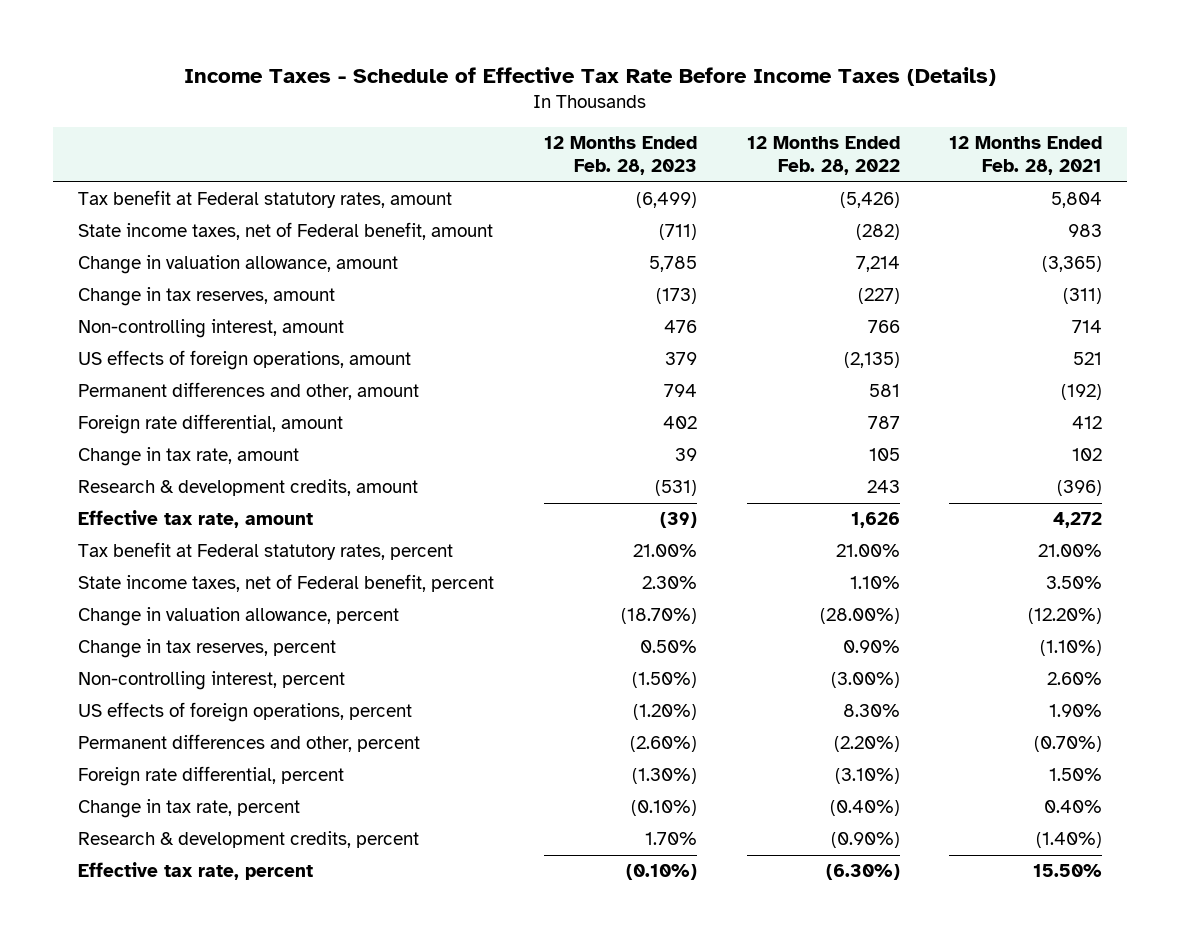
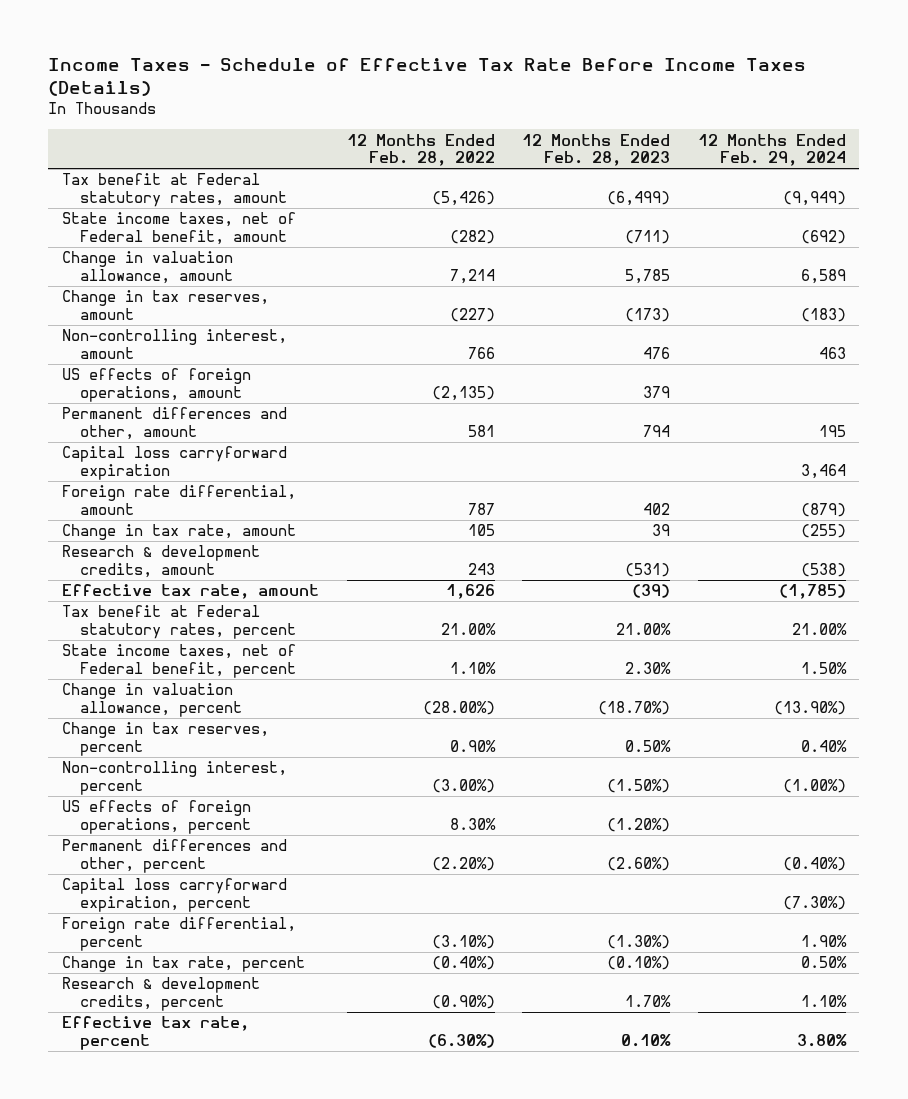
[949,136,1103,176] 12 Months Ended Feb. 28, 2021 -> none
none -> [697,133,846,167] 12 Months Ended Feb. 29, 2024
none -> [62,446,288,481] Capital loss carryforward expiration
none -> [62,878,288,913] Capital loss carryforward expiration, percent
[625,864,697,881] (0.10%) -> [621,1034,672,1048] 0.10%

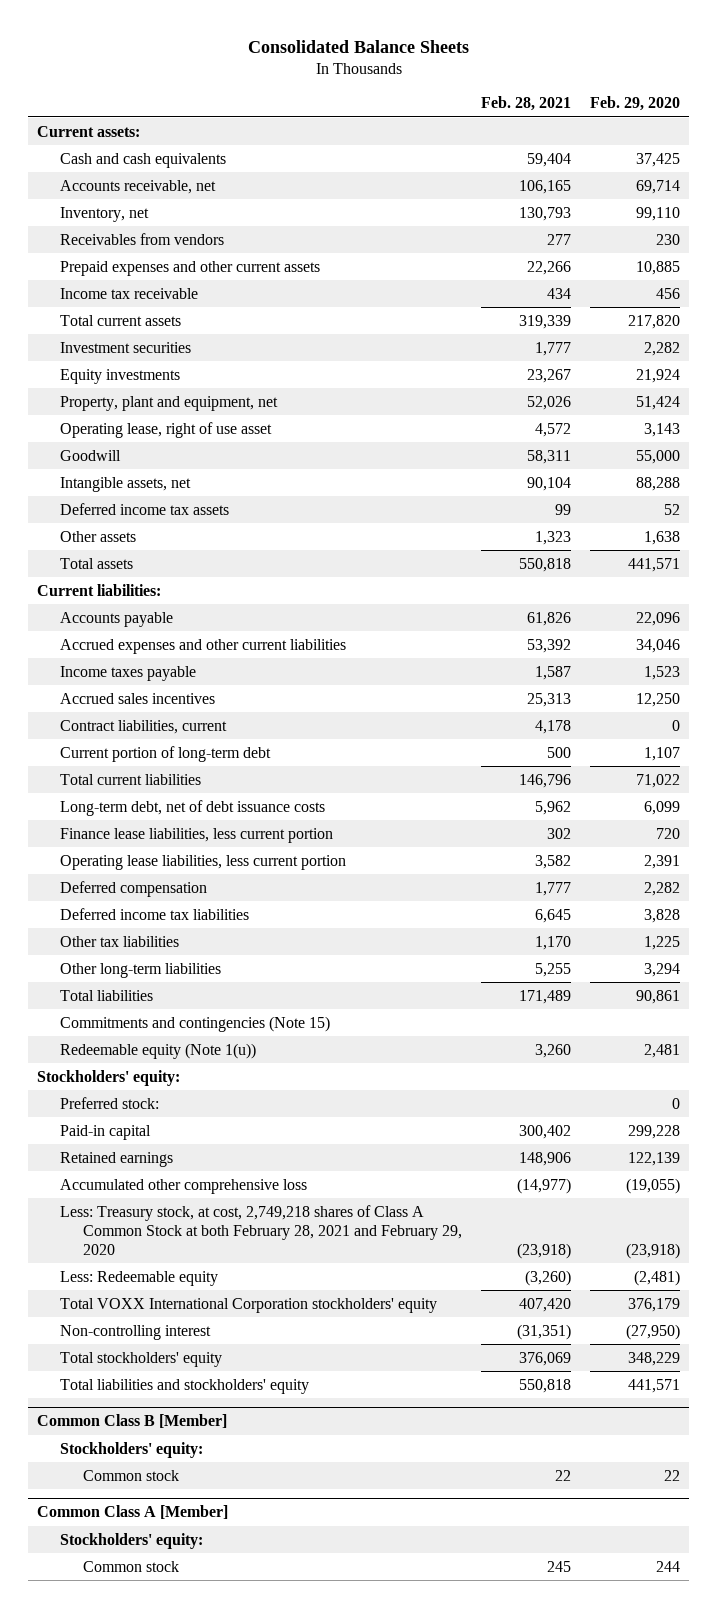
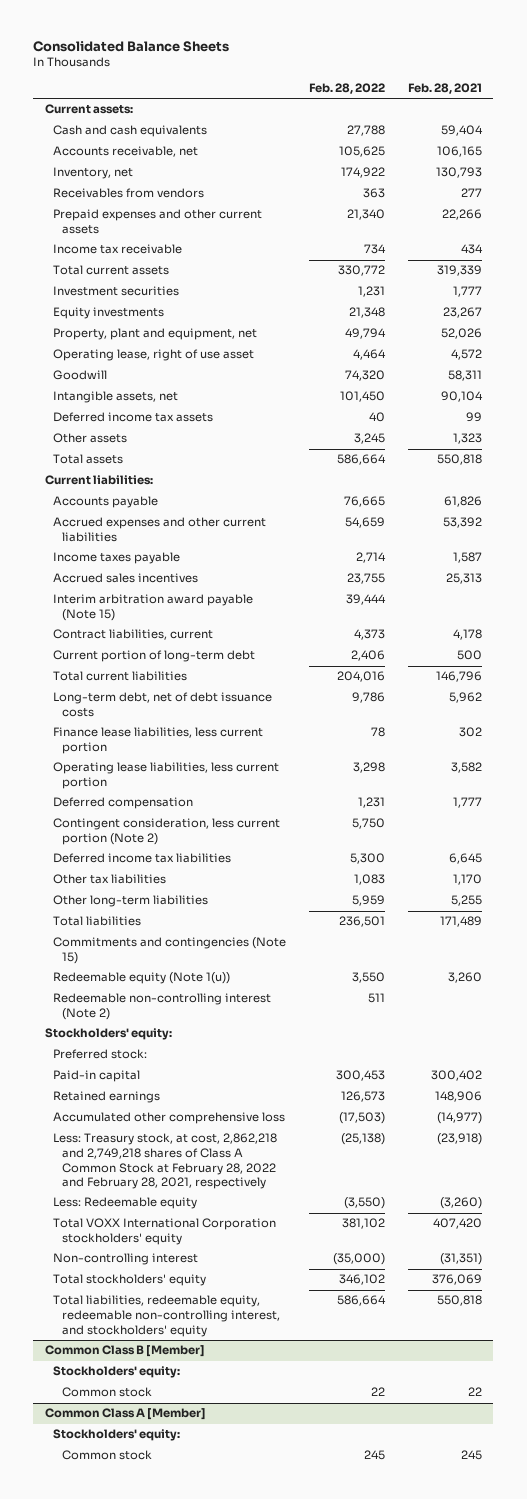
[589,96,680,112] Feb. 29, 2020 -> none
none -> [308,83,385,95] Feb. 28, 2022
none -> [53,594,254,622] Interim arbitration award payable (Note 15)
none -> [53,818,281,846] Contingent consideration, less current portion (Note 2)
none -> [53,993,272,1021] Redeemable non-controlling interest (Note 2)
[60,1204,463,1255] Less: Treasury stock, at cost, 2,749,218 shares of Class A Common Stock at both February 28, 2021 and February 29, 2020 -> [53,1133,278,1190] Less: Treasury stock, at cost, 2,862,218 and 2,749,218 shares of Class A Common Stock at February 28, 2022 and February 28, 2021, respectively
[60,1378,310,1394] Total liabilities and stockholders' equity -> [53,1295,280,1337] Total liabilities, redeemable equity, redeemable non-controlling interest, and stockholders' equity

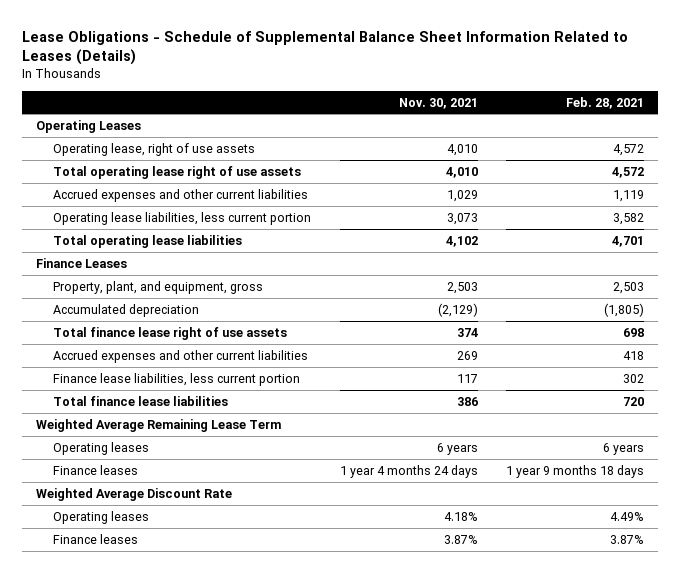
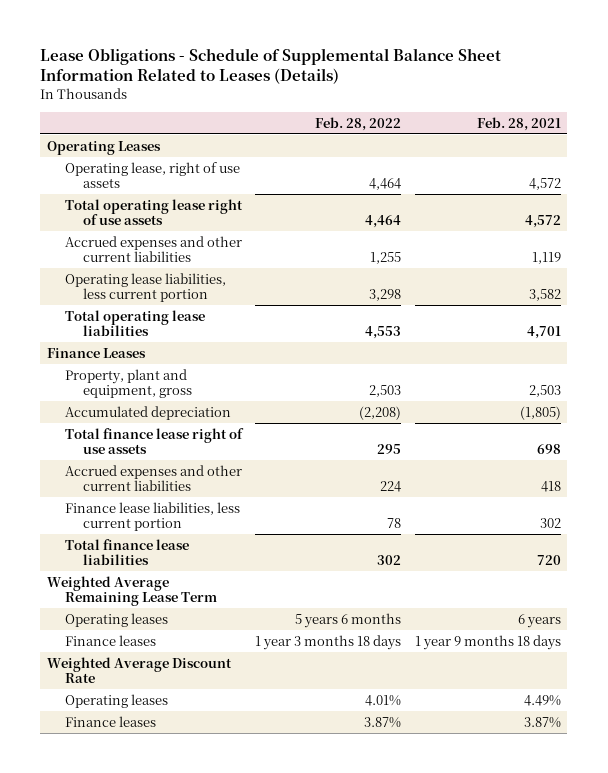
[398,97,478,109] Nov. 30, 2021 -> none
none -> [315,116,402,131] Feb. 28, 2022
[53,280,264,294] Property, plant, and equipment, gross -> [64,368,192,399] Property, plant and equipment, gross

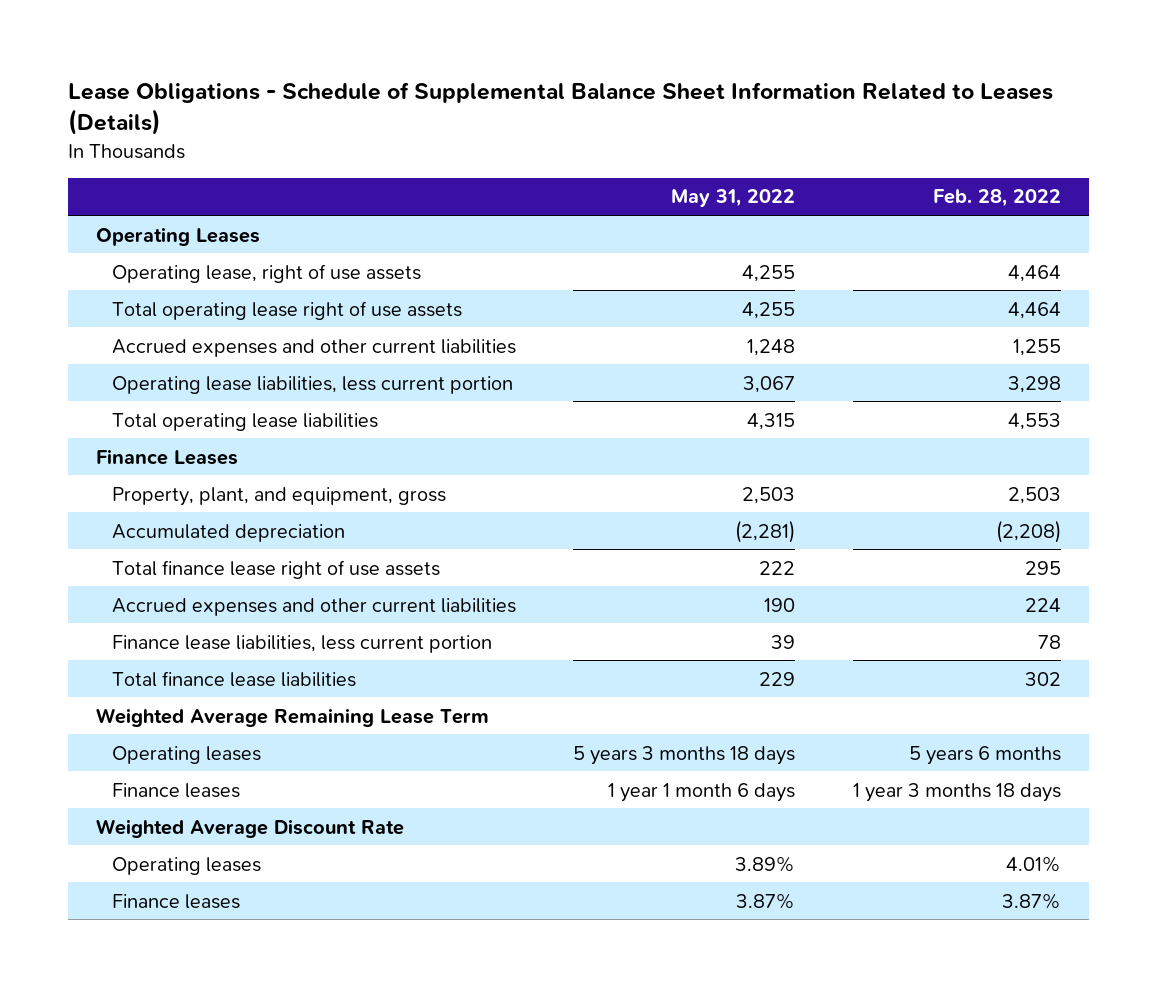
[476,116,561,131] Feb. 28, 2021 -> none
none -> [671,189,796,208] May 31, 2022
[64,368,192,399] Property, plant and equipment, gross -> [112,486,447,506] Property, plant, and equipment, gross

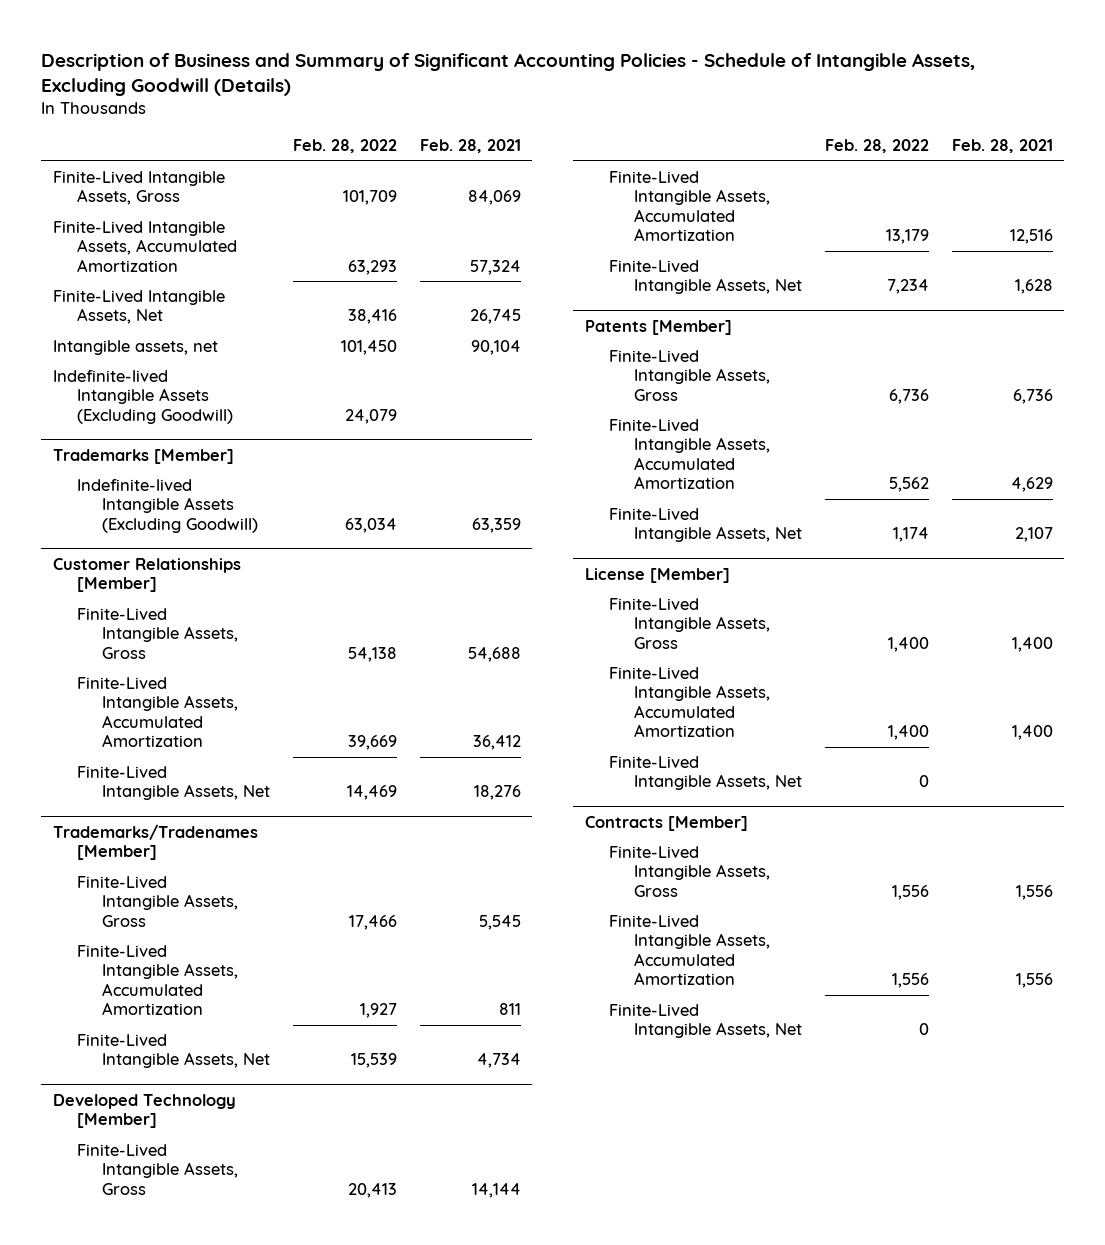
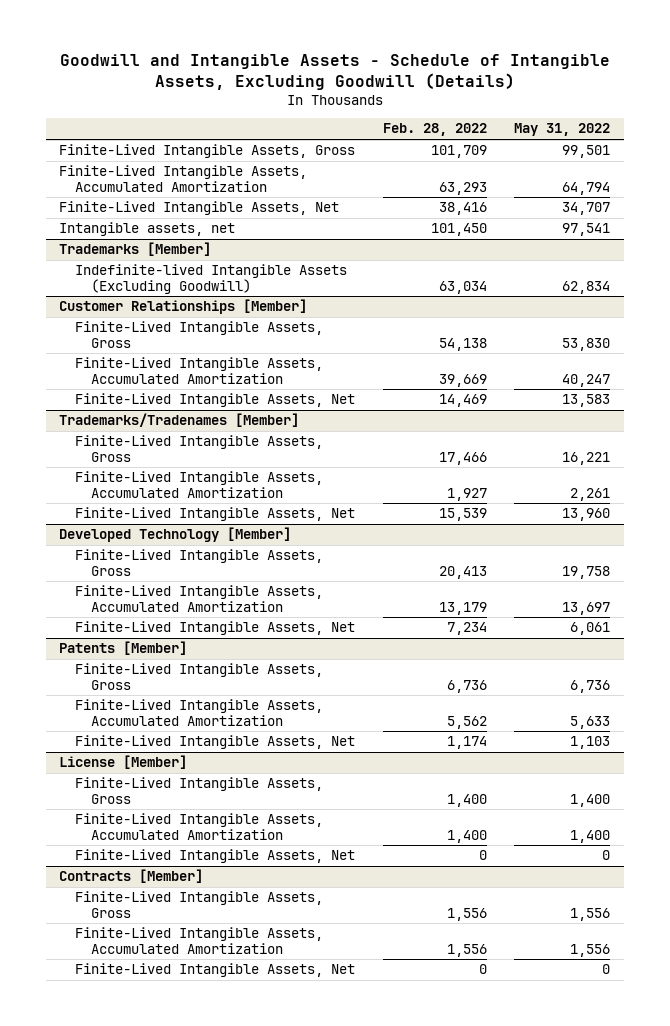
[41,52,976,97] Description of Business and Summary of Significant Accounting Policies - Schedule of Intangible Assets, Excluding Goodwill (Details) -> [59,54,610,90] Goodwill and Intangible Assets - Schedule of Intangible Assets, Excluding Goodwill (Details)
[419,139,521,154] Feb. 28, 2021 -> none
none -> [514,123,611,137] May 31, 2022
[52,370,234,424] Indefinite-lived Intangible Assets (Excluding Goodwill) -> none

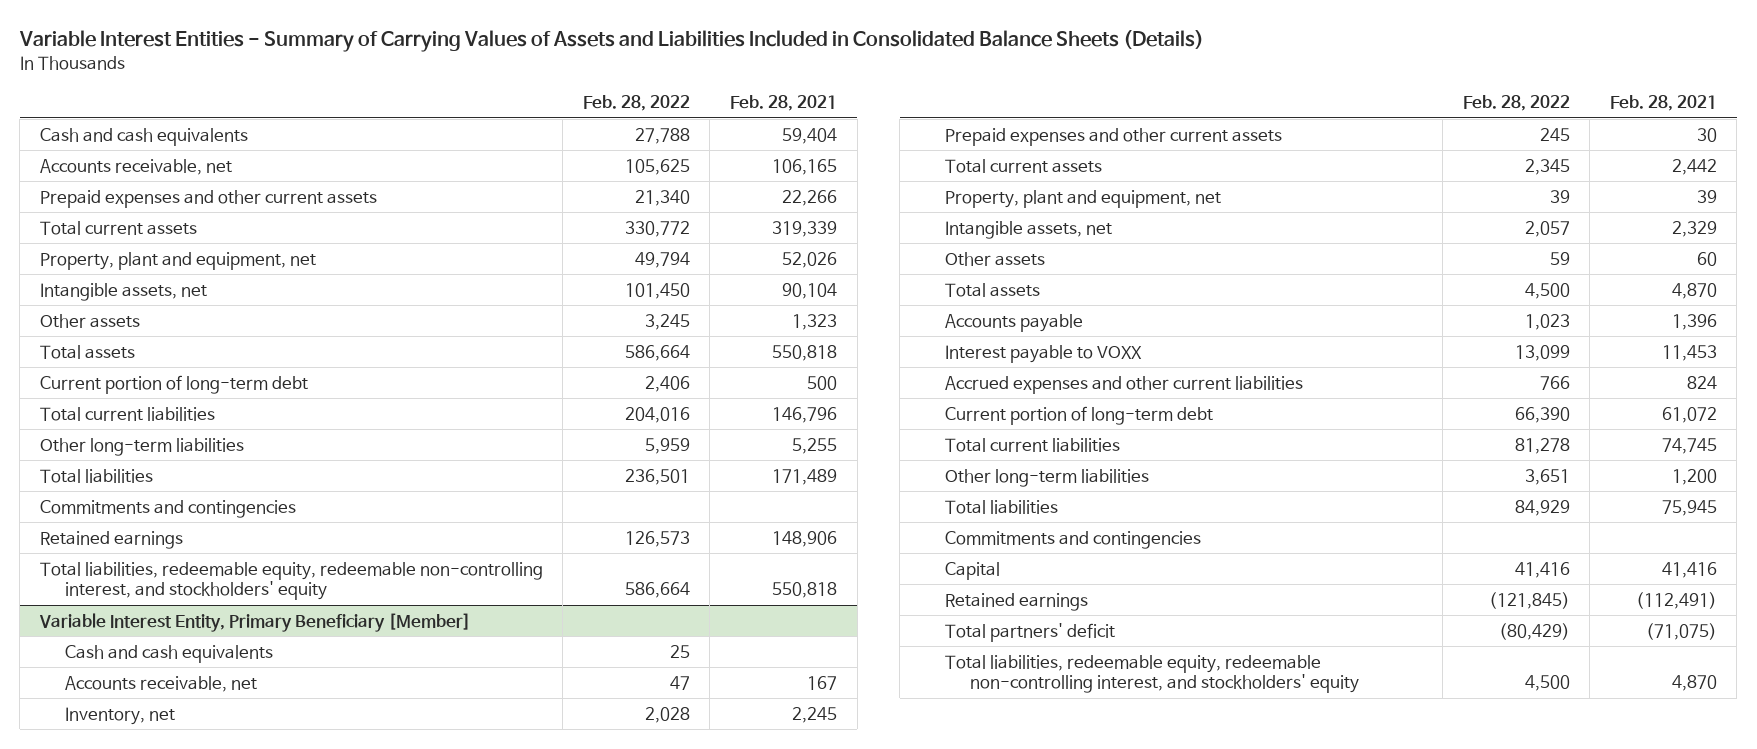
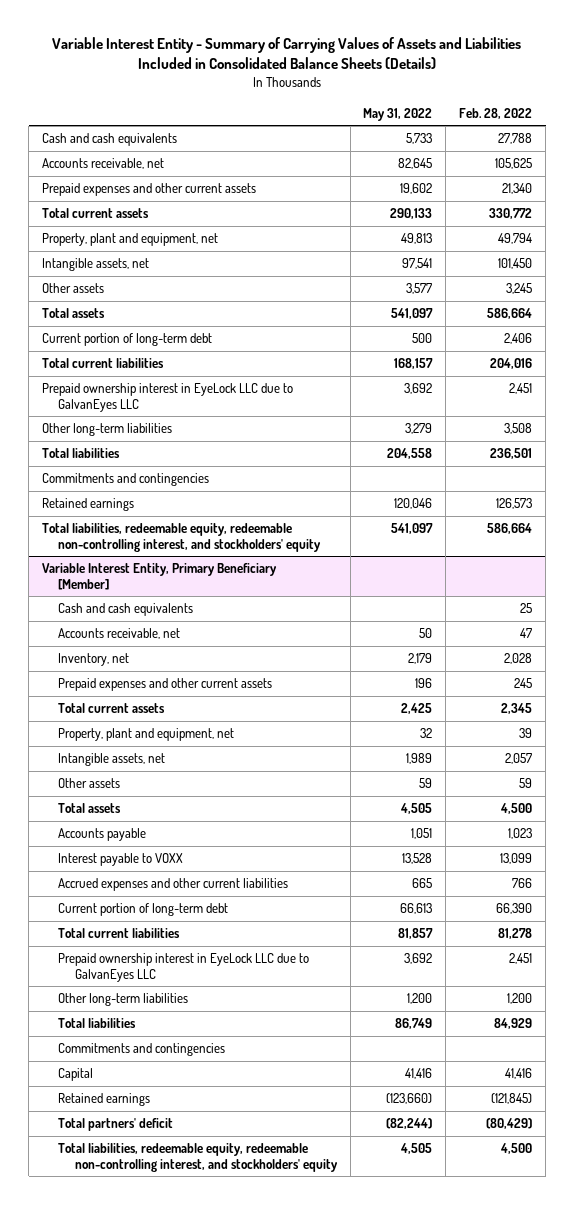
[18,30,1204,53] Variable Interest Entities - Summary of Carrying Values of Assets and Liabilities Included in Consolidated Balance Sheets (Details) -> [52,37,522,70] Variable Interest Entity - Summary of Carrying Values of Assets and Liabilities Included in Consolidated Balance Sheets (Details)
[729,94,837,111] Feb. 28, 2021 -> none
none -> [363,107,433,121] May 31, 2022
none -> [42,383,294,412] Prepaid ownership interest in EyeLock LLC due to GalvanEyes LLC
[644,437,690,454] 5,959 -> [504,423,533,435] 3,508
none -> [58,953,310,982] Prepaid ownership interest in EyeLock LLC due to GalvanEyes LLC
[1524,468,1570,485] 3,651 -> [507,993,533,1005] 1,200

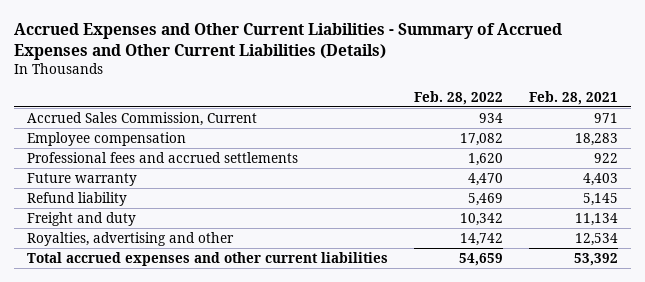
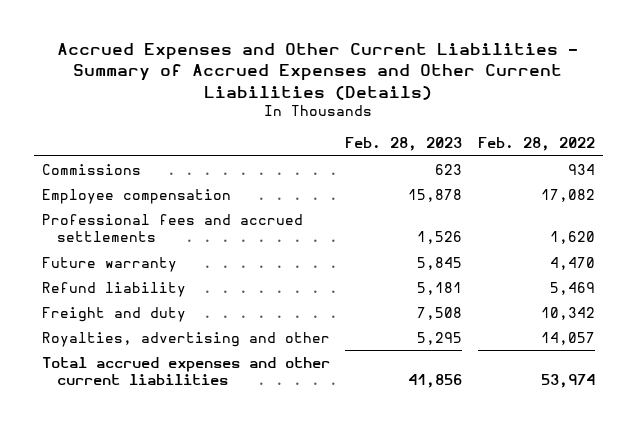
[528,90,618,105] Feb. 28, 2021 -> none
none -> [345,137,463,152] Feb. 28, 2023
[27,111,258,126] Accrued Sales Commission, Current -> [41,163,141,175] Commissions
[459,232,503,246] 14,742 -> [541,331,596,345] 14,057
[458,252,503,266] 54,659 -> [541,374,596,389] 53,974

